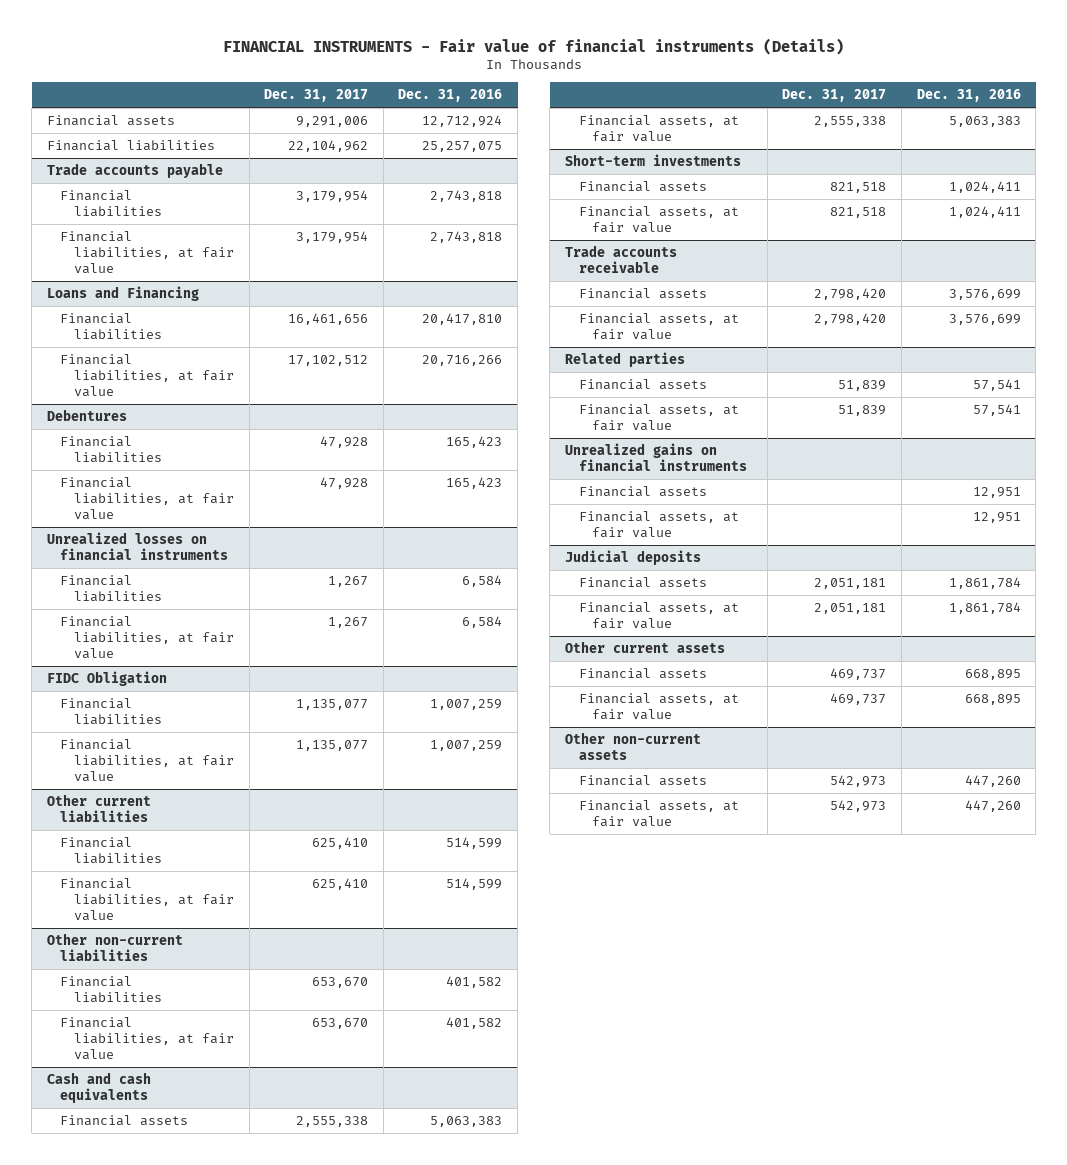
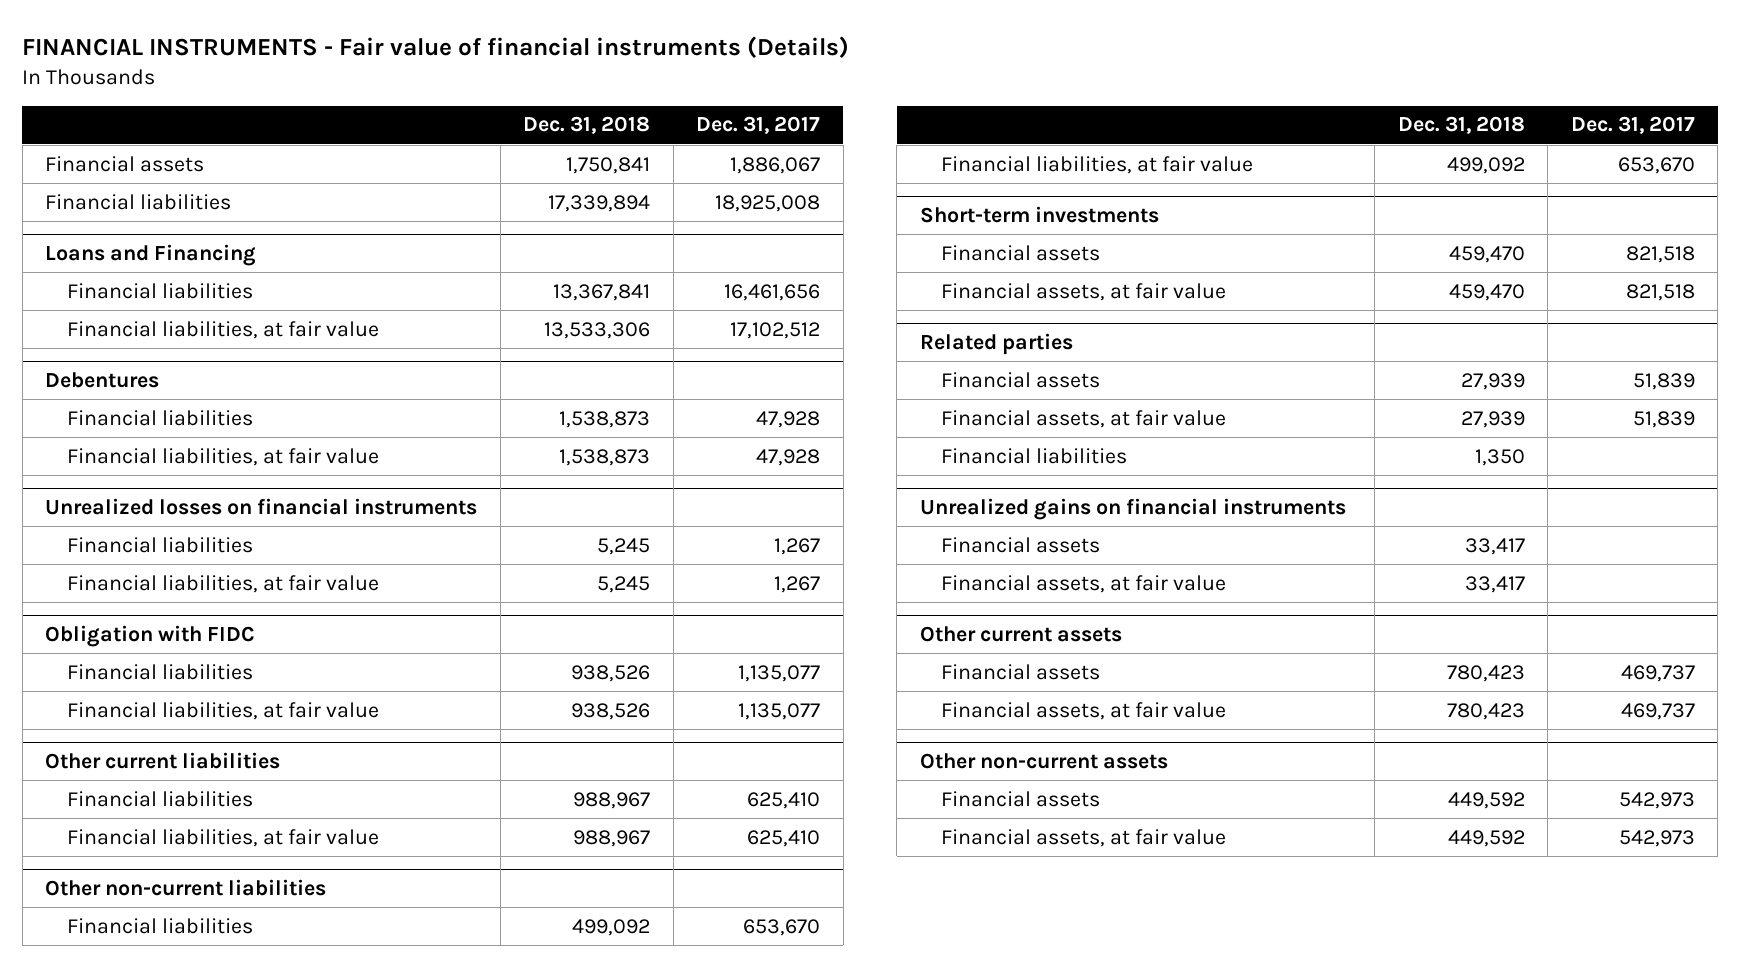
[398,89,503,103] Dec. 31, 2016 -> none
none -> [523,116,651,135] Dec. 31, 2018
[46,163,223,179] Trade accounts payable -> none
[60,190,163,217] Financial liabilities -> none
[60,231,235,274] Financial liabilities, at fair value -> none
[296,116,369,128] 9,291,006 -> [730,156,821,174] 1,886,067
[288,140,369,153] 22,104,962 -> [715,194,821,212] 18,925,008
[46,671,167,687] FIDC Obligation -> [45,624,256,647] Obligation with FIDC
[46,1072,151,1103] Cash and cash equivalents -> none
[60,1115,189,1127] Financial assets -> none
[578,115,739,142] Financial assets, at fair value -> none
[564,245,677,273] Trade accounts receivable -> none
[578,288,707,300] Financial assets -> none
[578,313,739,340] Financial assets, at fair value -> none
none -> [941,447,1128,464] Financial liabilities
[564,550,701,566] Judicial deposits -> none
[578,577,707,589] Financial assets -> none
[578,602,739,629] Financial assets, at fair value -> none

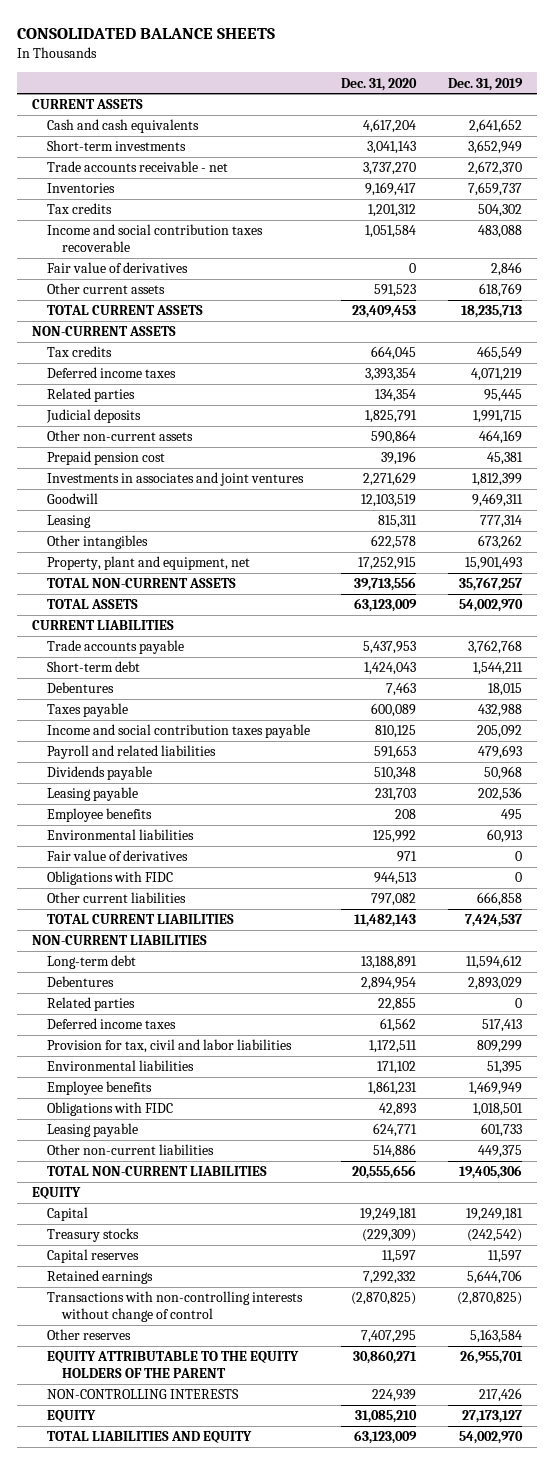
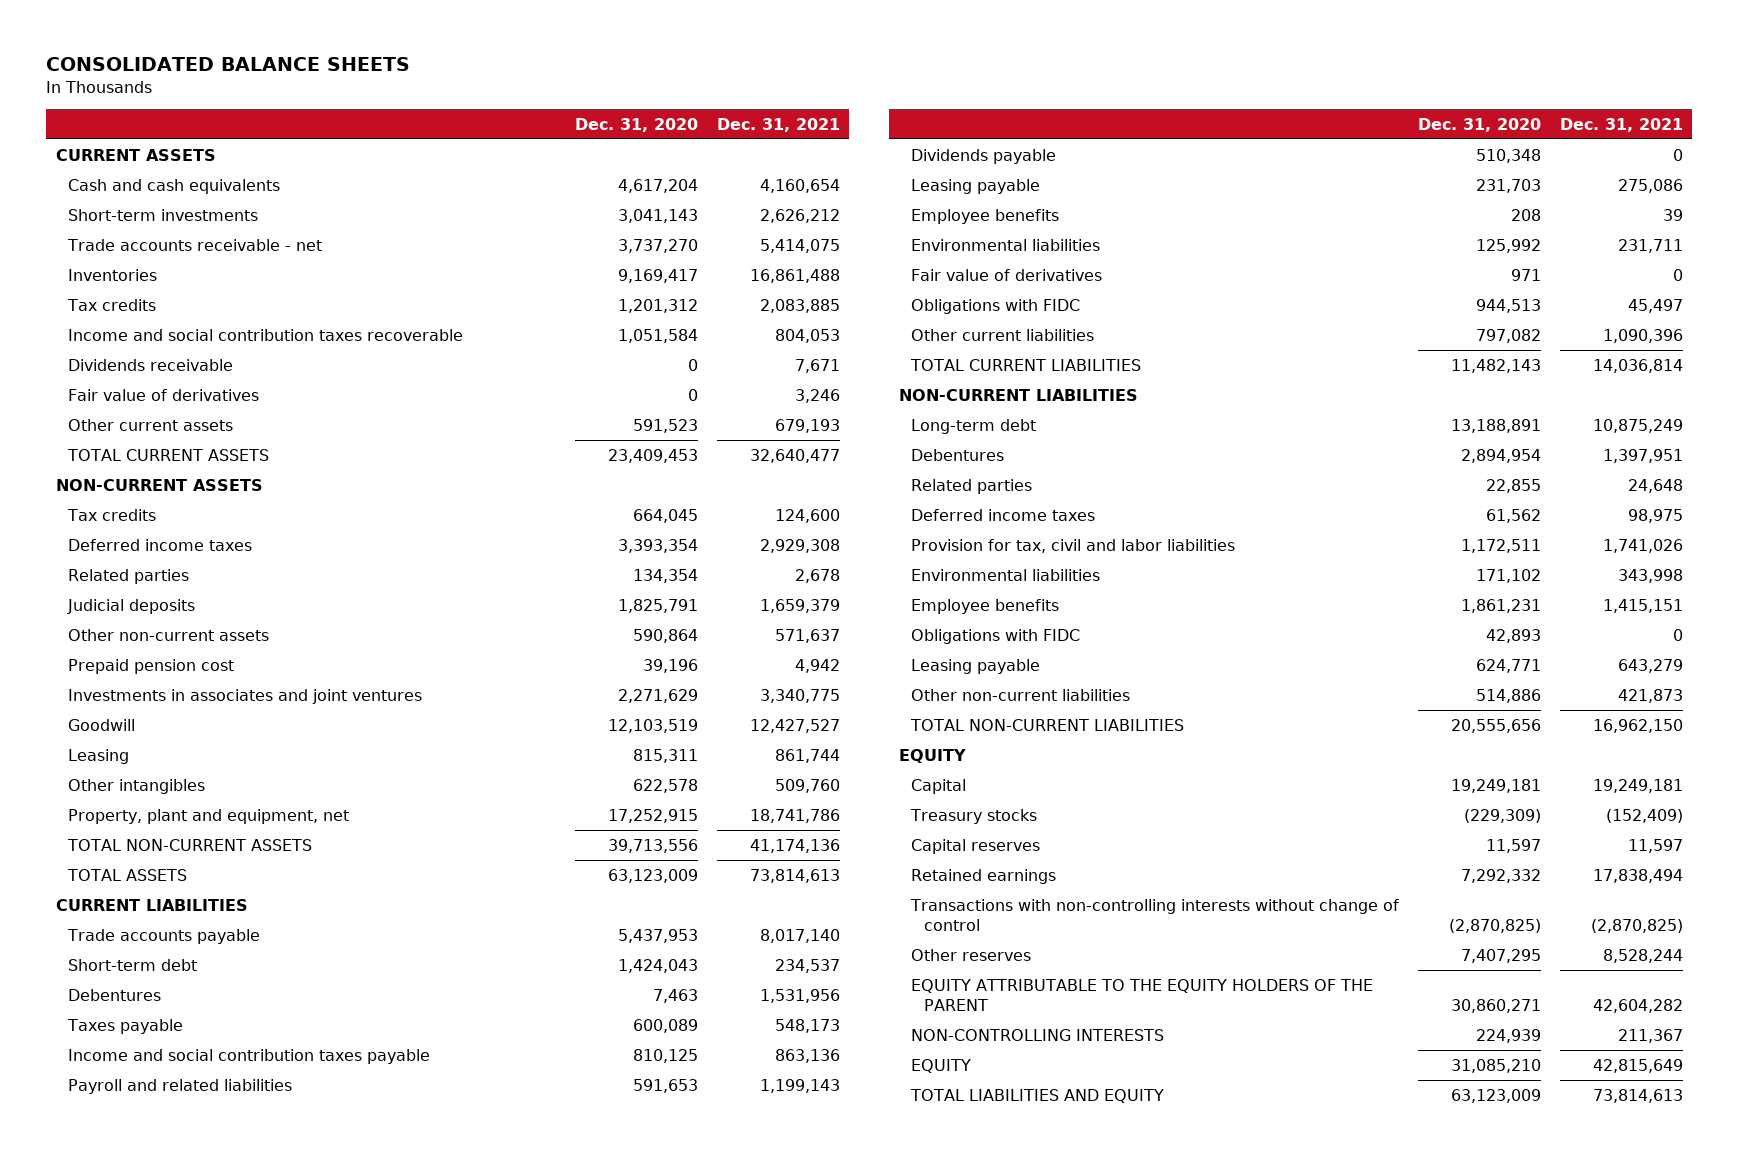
[447,77,523,91] Dec. 31, 2019 -> none
none -> [716,117,840,132] Dec. 31, 2021
none -> [68,358,234,371] Dividends receivable

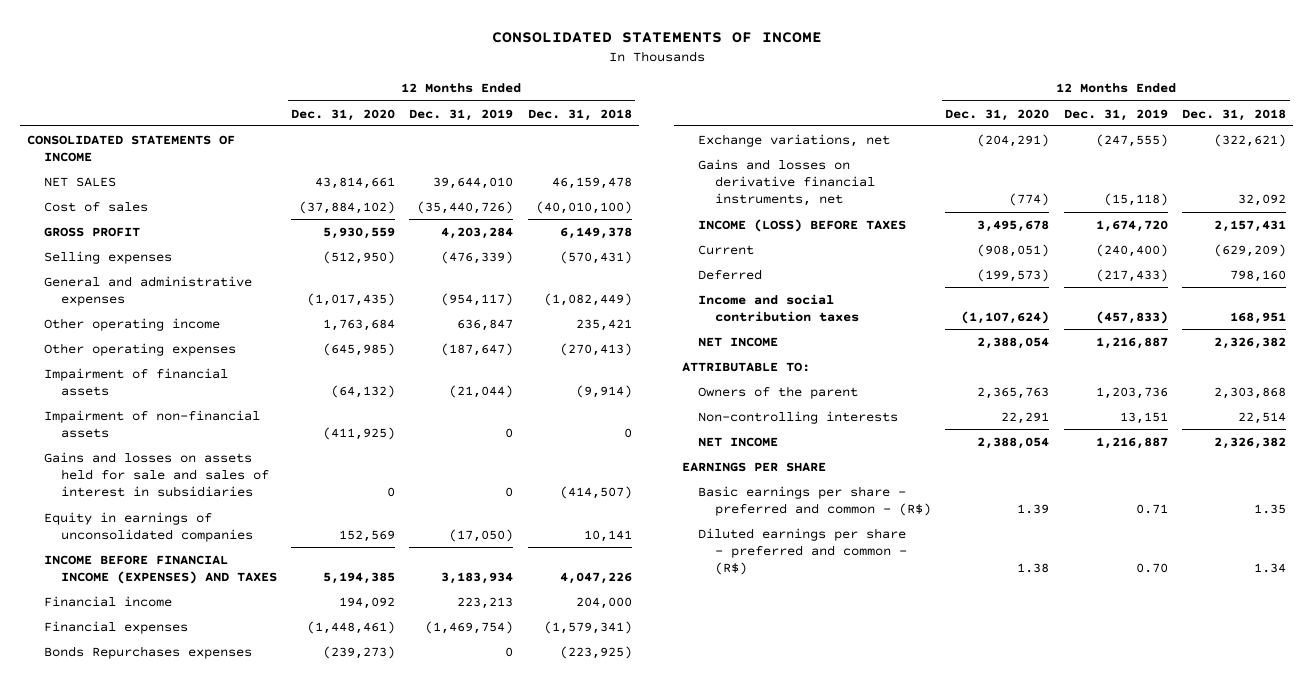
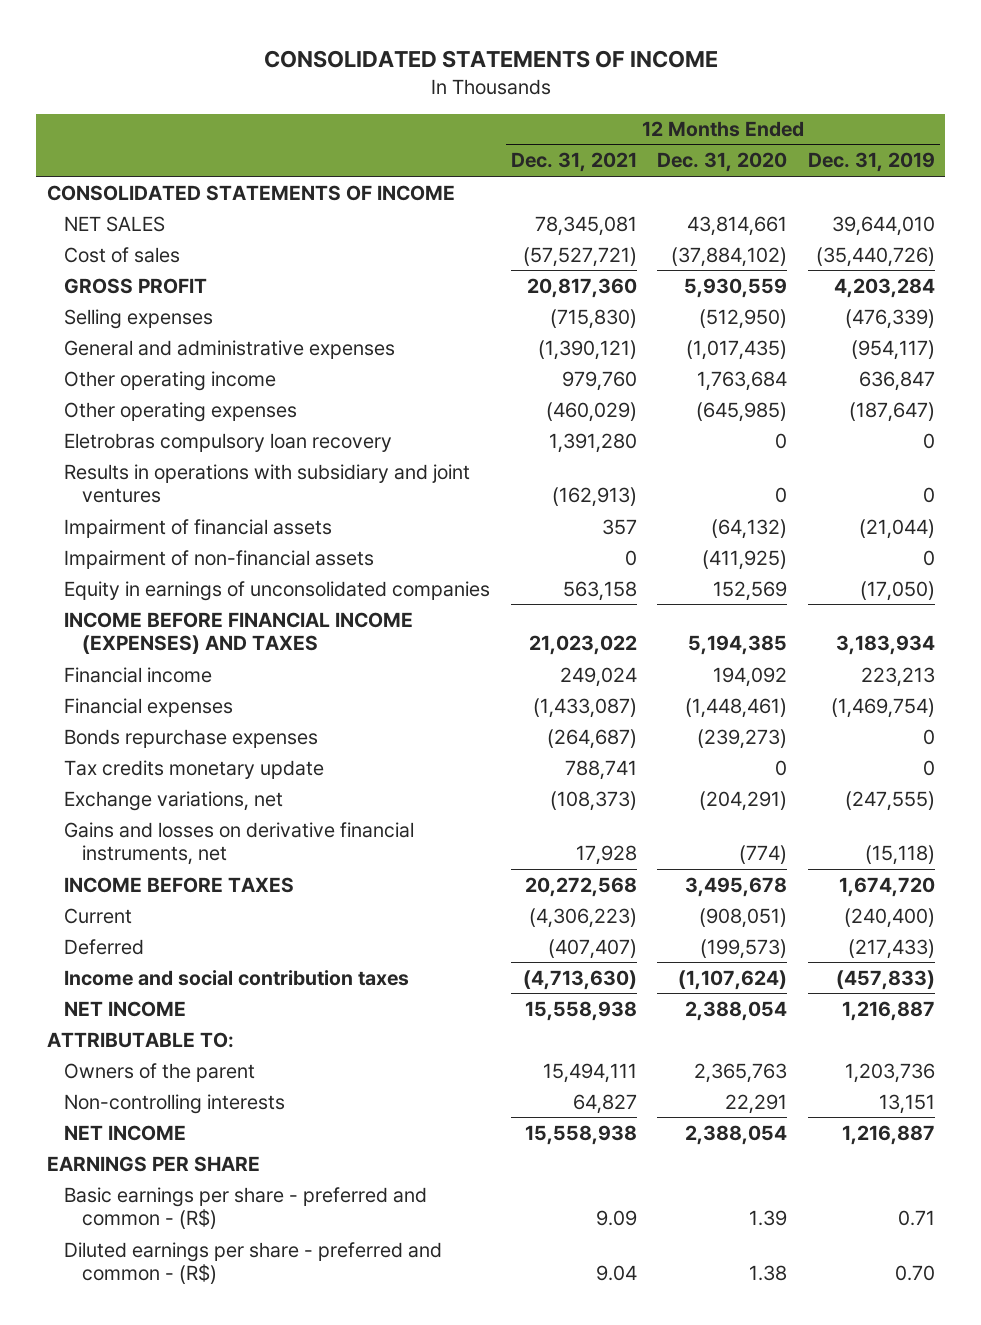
[527,108,632,121] Dec. 31, 2018 -> none
none -> [510,152,637,173] Dec. 31, 2021
none -> [64,432,393,452] Eletrobras compulsory loan recovery
none -> [64,463,471,504] Results in operations with subsidiary and joint ventures
[44,451,269,498] Gains and losses on assets held for sale and sales of interest in subsidiaries -> none
[44,645,253,659] Bonds Repurchases expenses -> [64,728,319,748] Bonds repurchase expenses
none -> [64,759,325,779] Tax credits monetary update
[698,218,907,232] INCOME (LOSS) BEFORE TAXES -> [64,876,295,893] INCOME BEFORE TAXES

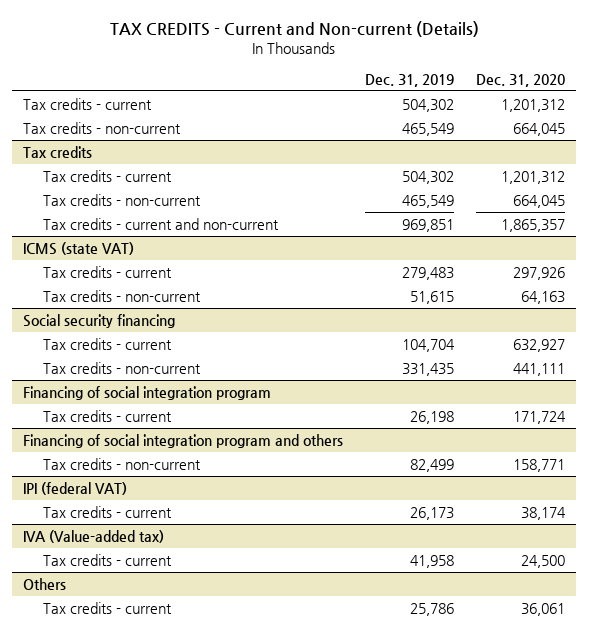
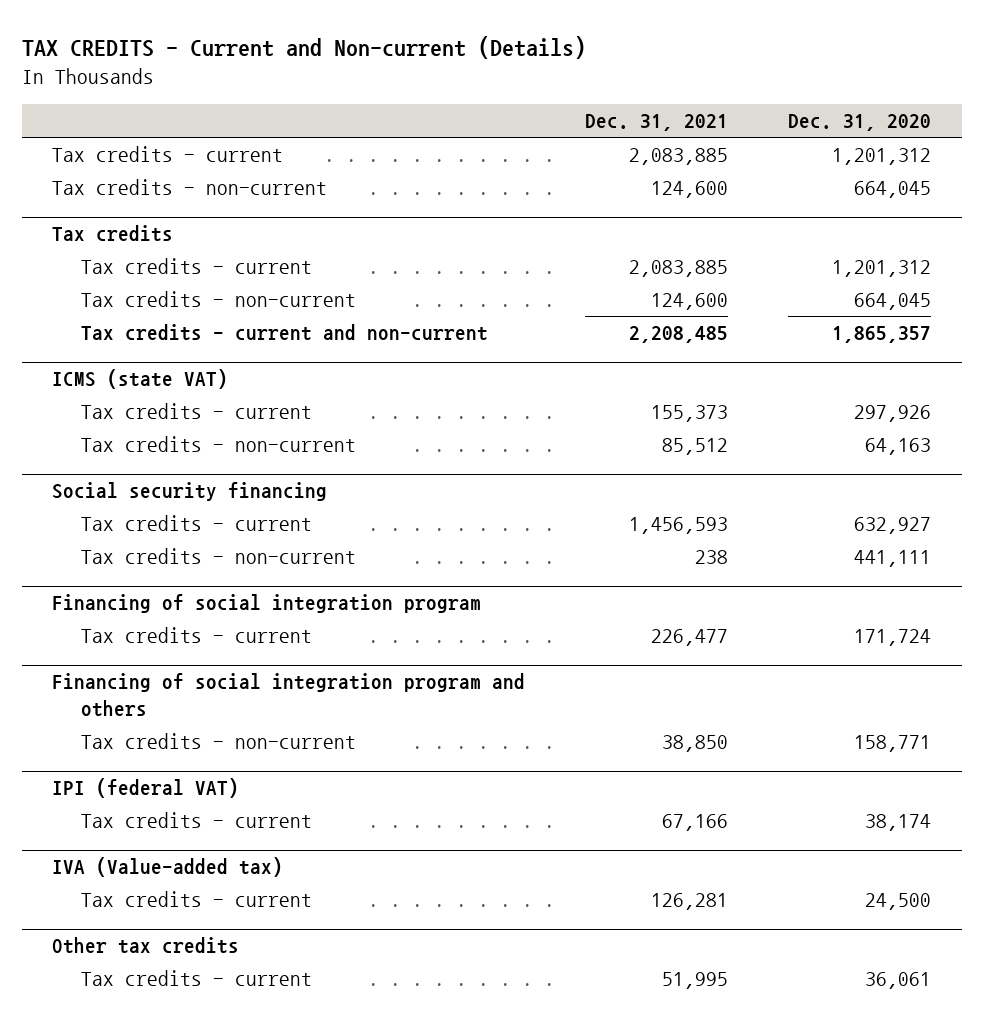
[365,74,455,88] Dec. 31, 2019 -> none
none -> [585,114,729,132] Dec. 31, 2021
[23,577,67,590] Others -> [52,937,240,955] Other tax credits

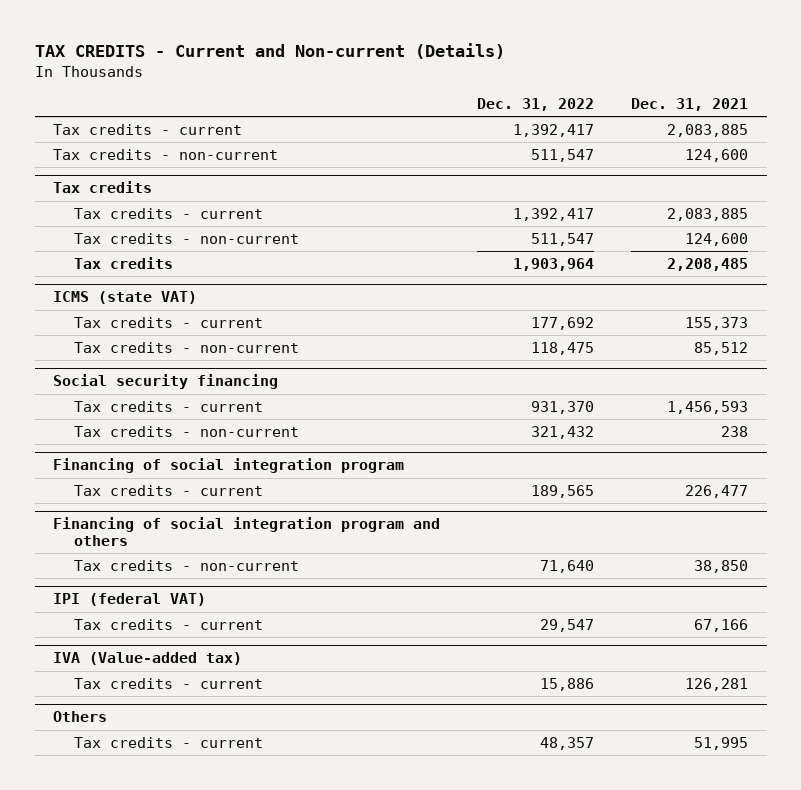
[788,114,932,132] Dec. 31, 2020 -> none
none -> [477,97,595,111] Dec. 31, 2022
[80,324,488,342] Tax credits - current and non-current -> [74,256,174,269] Tax credits
[52,937,240,955] Other tax credits -> [53,711,108,723] Others

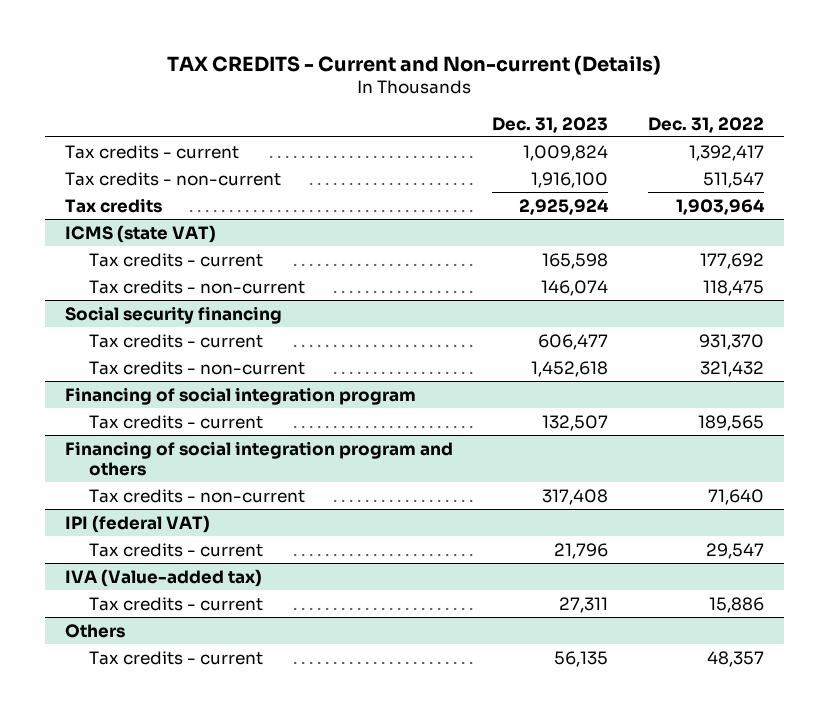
[631,97,749,111] Dec. 31, 2021 -> none
none -> [492,116,609,133] Dec. 31, 2023
[53,181,153,194] Tax credits -> none
[74,207,264,219] Tax credits - current -> none
[74,232,300,244] Tax credits - non-current -> none

